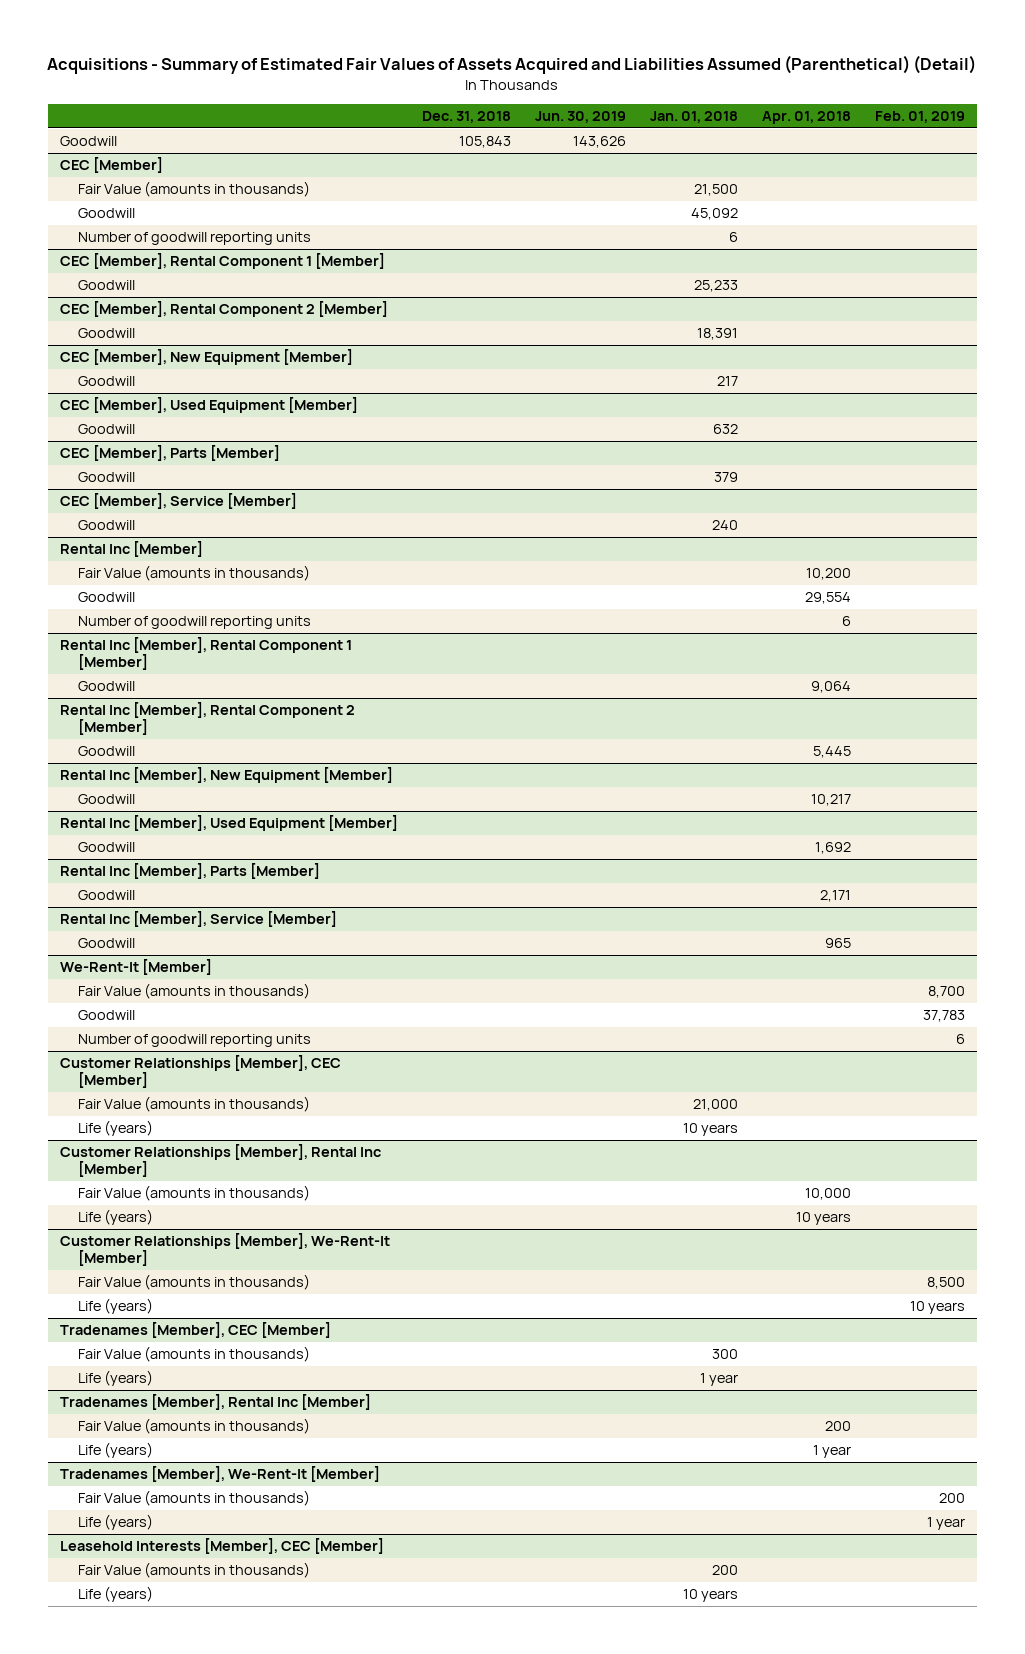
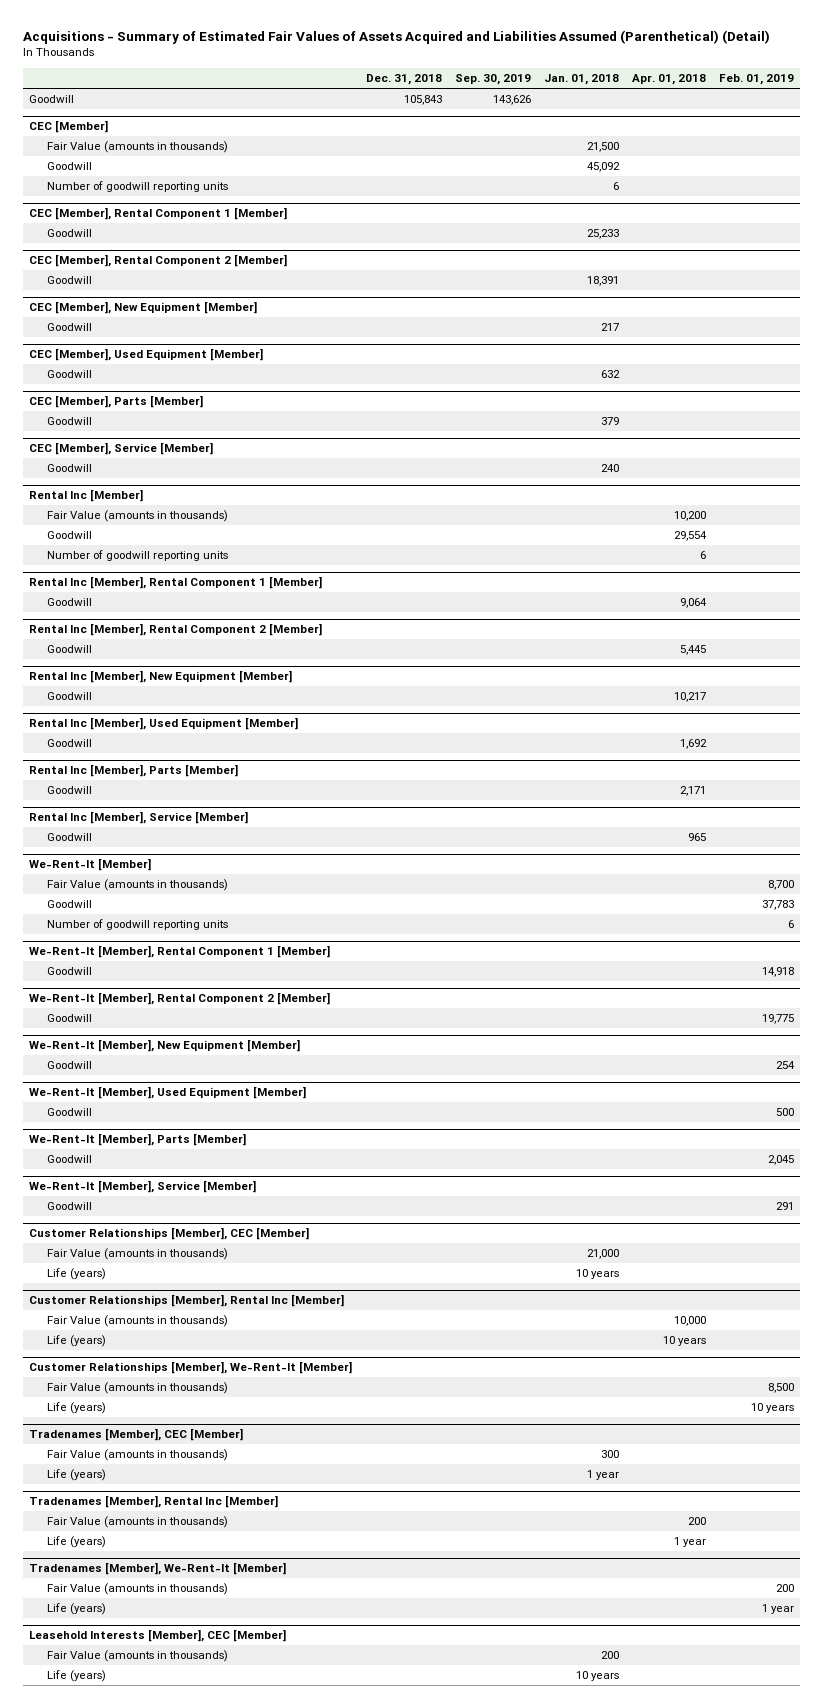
[534,111,626,124] Jun. 30, 2019 -> none
none -> [454,74,531,86] Sep. 30, 2019
none -> [29,945,331,959] We-Rent-It [Member], Rental Component 1 [Member]
none -> [47,967,93,976] Goodwill
none -> [29,992,331,1006] We-Rent-It [Member], Rental Component 2 [Member]
none -> [47,1014,93,1023] Goodwill
none -> [29,1039,301,1053] We-Rent-It [Member], New Equipment [Member]
none -> [47,1061,93,1070] Goodwill
none -> [29,1086,307,1100] We-Rent-It [Member], Used Equipment [Member]
none -> [47,1108,93,1117] Goodwill
none -> [29,1133,247,1147] We-Rent-It [Member], Parts [Member]
none -> [47,1155,93,1164] Goodwill
none -> [29,1180,257,1194] We-Rent-It [Member], Service [Member]
none -> [47,1202,93,1211] Goodwill

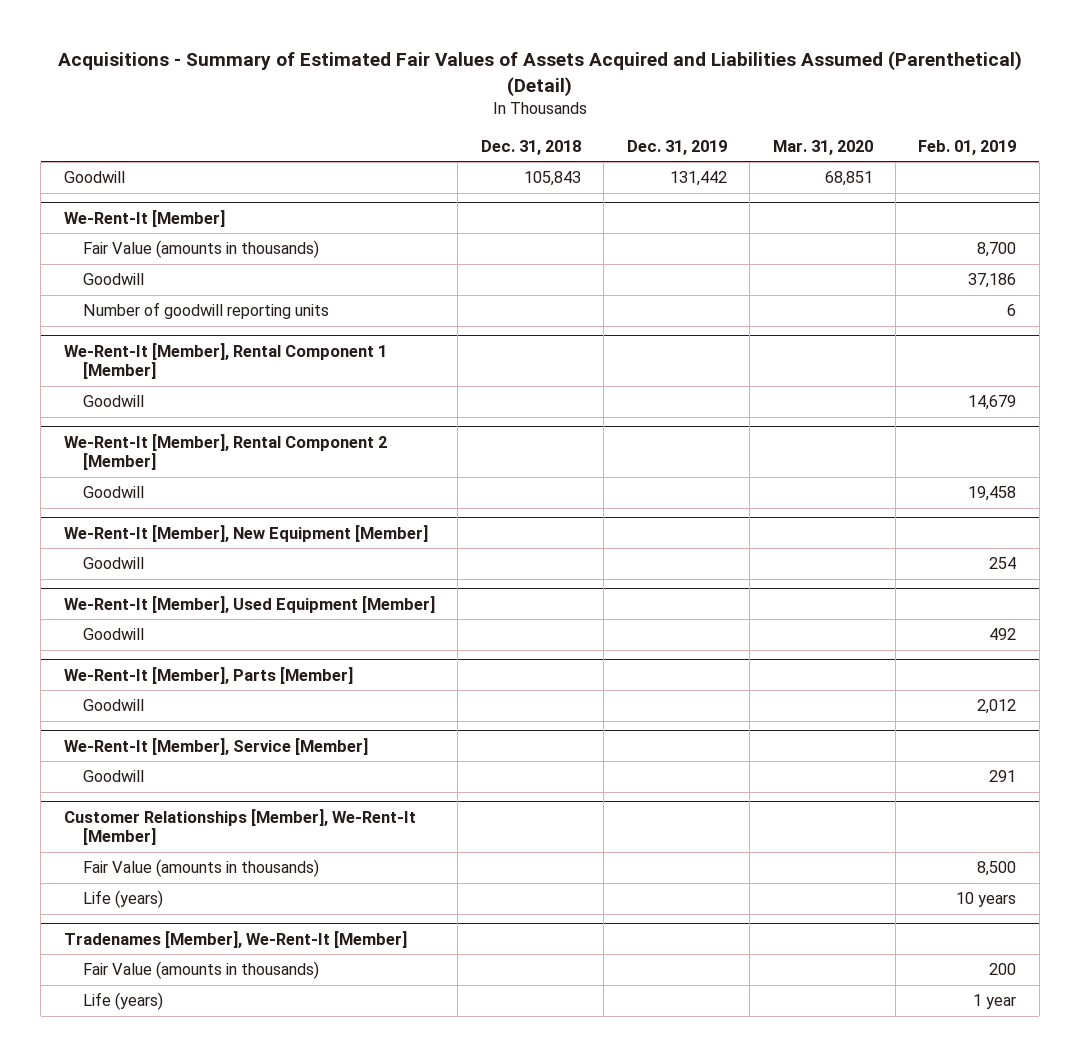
[454,74,531,86] Sep. 30, 2019 -> none
[543,74,619,86] Jan. 01, 2018 -> none
[631,74,706,86] Apr. 01, 2018 -> none
none -> [626,139,727,155] Dec. 31, 2019
none -> [772,139,873,155] Mar. 31, 2020
[29,120,109,134] CEC [Member] -> none
[47,141,229,154] Fair Value (amounts in thousands) -> none
[47,162,93,171] Goodwill -> none
[47,181,229,193] Number of goodwill reporting units -> none
[29,207,288,221] CEC [Member], Rental Component 1 [Member] -> none
[47,229,93,238] Goodwill -> none
[29,254,288,268] CEC [Member], Rental Component 2 [Member] -> none
[47,276,93,285] Goodwill -> none
[29,301,258,315] CEC [Member], New Equipment [Member] -> none
[47,323,93,332] Goodwill -> none
[29,348,264,362] CEC [Member], Used Equipment [Member] -> none
[47,370,93,379] Goodwill -> none
[29,395,204,409] CEC [Member], Parts [Member] -> none
[47,417,93,426] Goodwill -> none
[29,442,214,456] CEC [Member], Service [Member] -> none
[47,464,93,473] Goodwill -> none
[29,489,144,503] Rental Inc [Member] -> none
[47,510,229,523] Fair Value (amounts in thousands) -> none
[47,531,93,540] Goodwill -> none
[47,550,229,562] Number of goodwill reporting units -> none
[29,576,323,590] Rental Inc [Member], Rental Component 1 [Member] -> none
[47,598,93,607] Goodwill -> none
[29,623,323,637] Rental Inc [Member], Rental Component 2 [Member] -> none
[47,645,93,654] Goodwill -> none
[29,670,293,684] Rental Inc [Member], New Equipment [Member] -> none
[47,692,93,701] Goodwill -> none
[29,717,299,731] Rental Inc [Member], Used Equipment [Member] -> none
[47,739,93,748] Goodwill -> none
[29,764,239,778] Rental Inc [Member], Parts [Member] -> none
[47,786,93,795] Goodwill -> none
[29,811,249,825] Rental Inc [Member], Service [Member] -> none
[47,833,93,842] Goodwill -> none
[761,900,794,911] 37,783 -> [968,273,1017,289] 37,186
[761,967,794,978] 14,918 -> [968,395,1017,411] 14,679
[761,1014,794,1025] 19,775 -> [968,486,1017,502] 19,458
[775,1108,794,1117] 500 -> [989,628,1017,641] 492
[767,1155,794,1166] 2,045 -> [977,699,1017,715] 2,012
[29,1227,310,1241] Customer Relationships [Member], CEC [Member] -> none
[47,1248,229,1261] Fair Value (amounts in thousands) -> none
[47,1268,107,1281] Life (years) -> none
[29,1294,345,1308] Customer Relationships [Member], Rental Inc [Member] -> none
[47,1315,229,1328] Fair Value (amounts in thousands) -> none
[47,1335,107,1348] Life (years) -> none
[29,1428,244,1442] Tradenames [Member], CEC [Member] -> none
[47,1449,229,1462] Fair Value (amounts in thousands) -> none
[47,1469,107,1482] Life (years) -> none
[29,1495,279,1509] Tradenames [Member], Rental Inc [Member] -> none
[47,1516,229,1529] Fair Value (amounts in thousands) -> none
[47,1536,107,1549] Life (years) -> none
[29,1629,287,1643] Leasehold Interests [Member], CEC [Member] -> none
[47,1650,229,1663] Fair Value (amounts in thousands) -> none
[47,1670,107,1683] Life (years) -> none

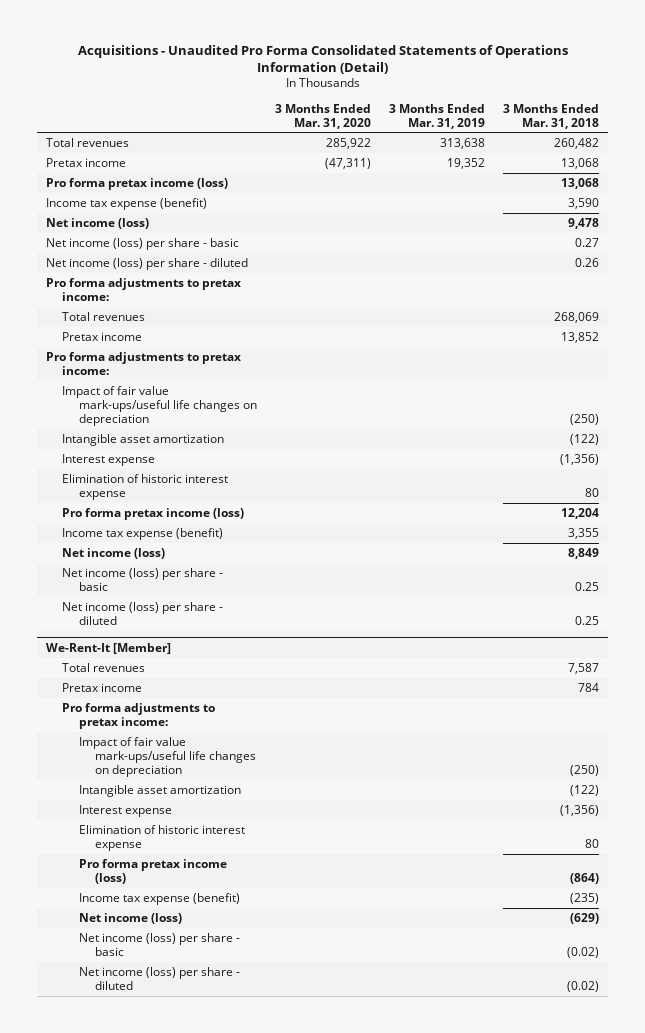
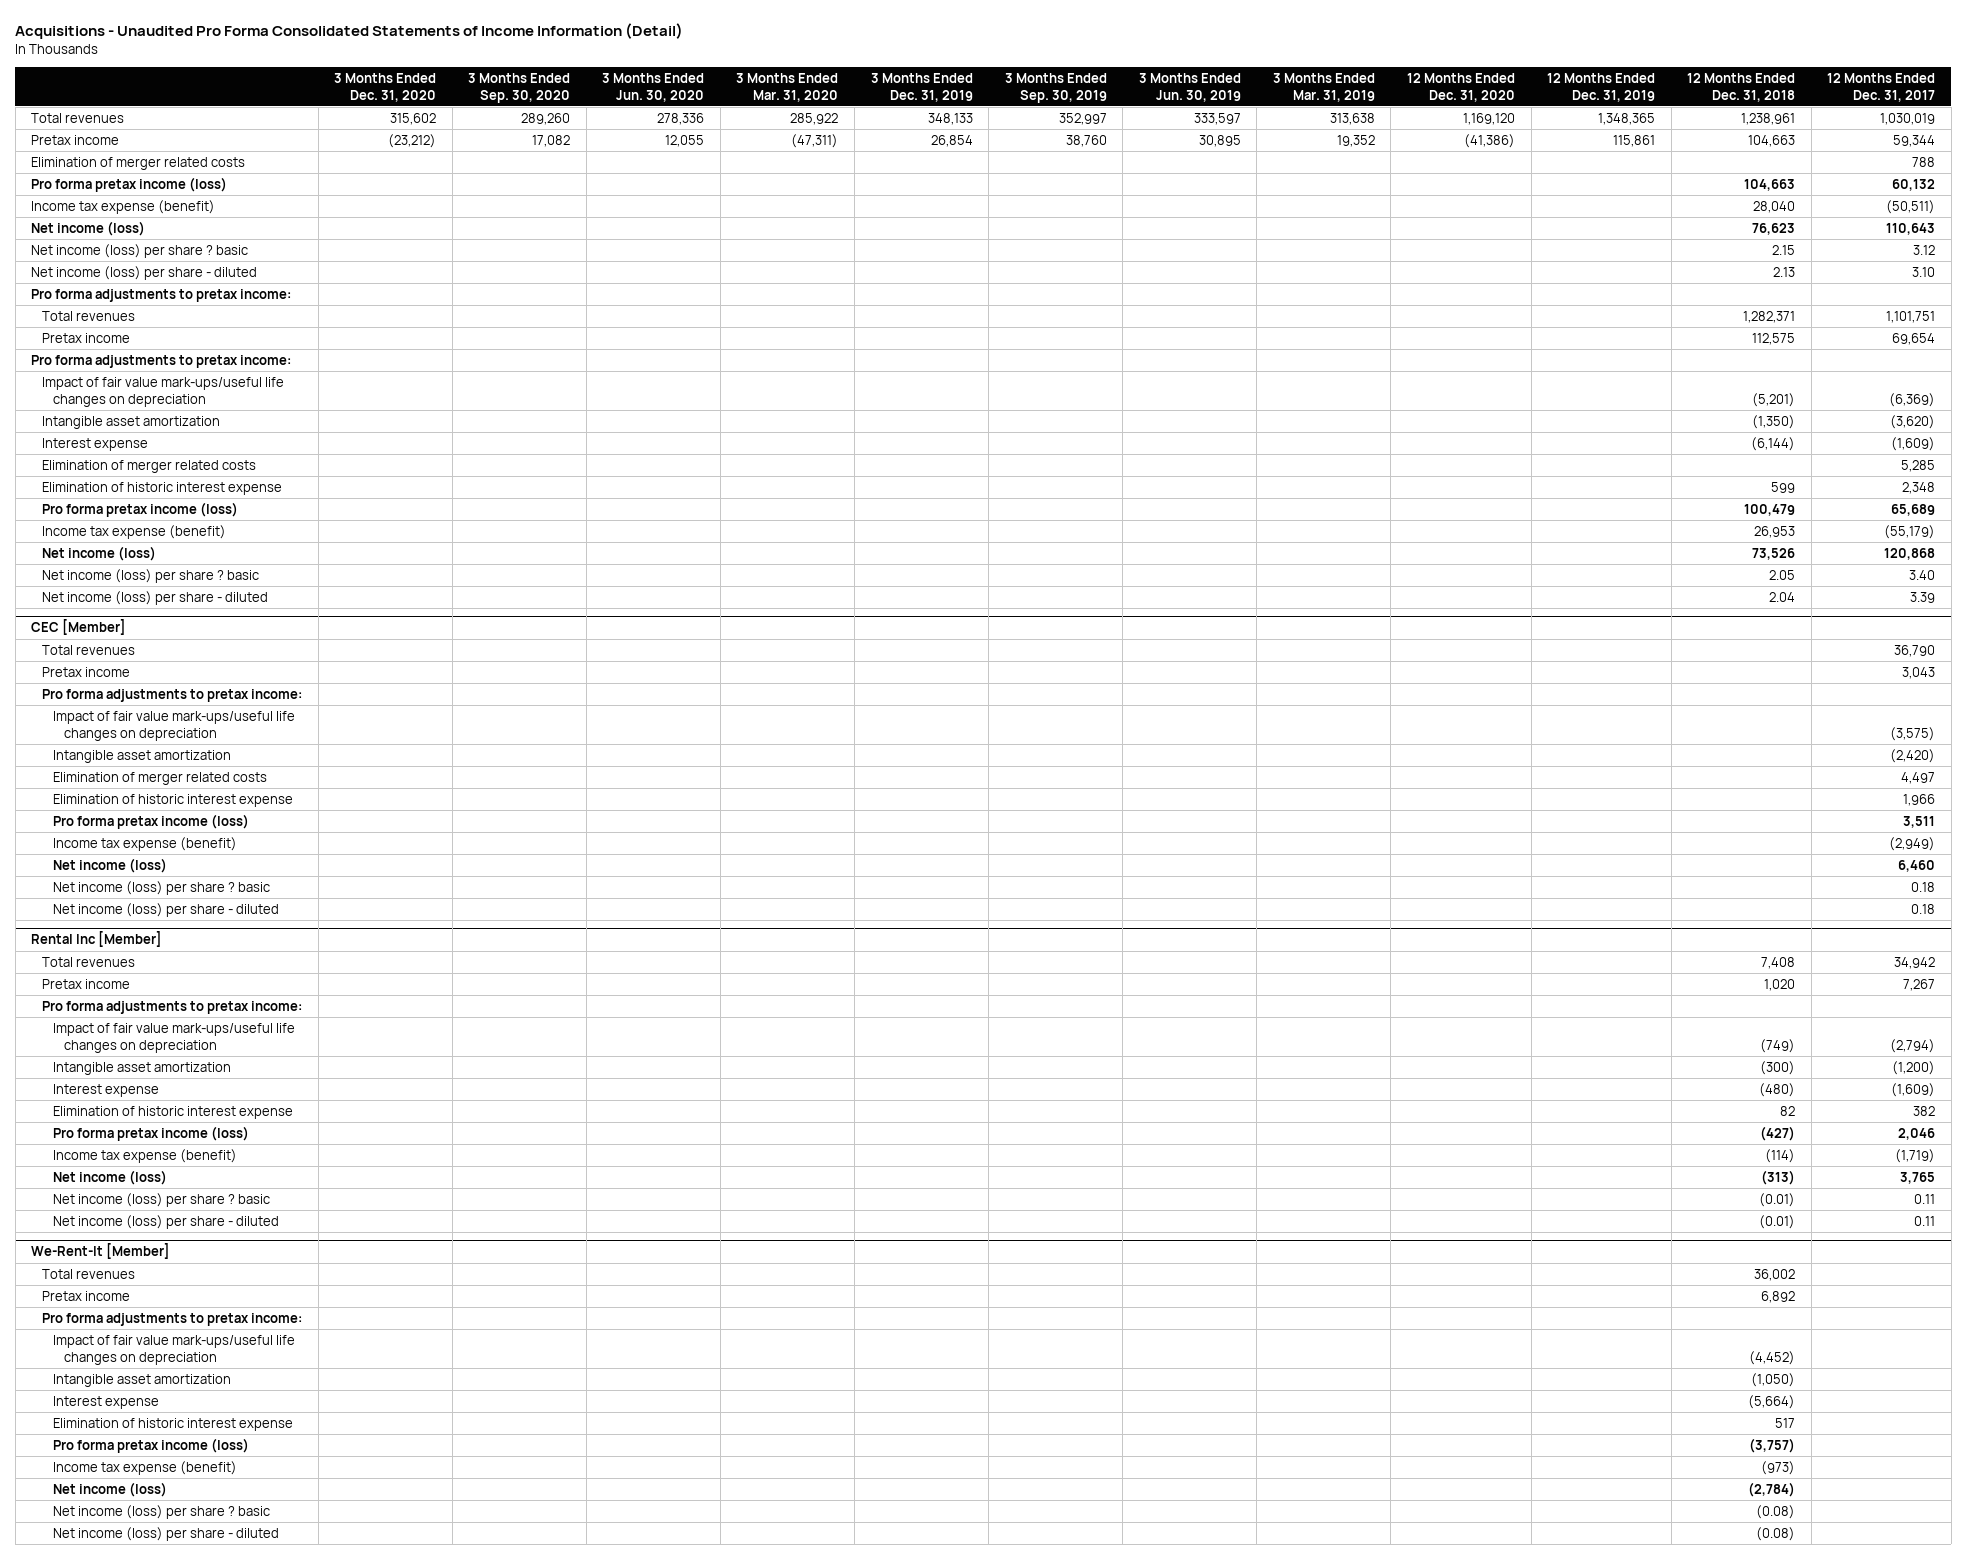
[77,44,568,75] Acquisitions - Unaudited Pro Forma Consolidated Statements of Operations Information (Detail) -> [15,22,684,39] Acquisitions - Unaudited Pro Forma Consolidated Statements of Income Information (Detail)
[503,103,600,129] 3 Months Ended Mar. 31, 2018 -> none
none -> [334,72,437,102] 3 Months Ended Dec. 31, 2020
none -> [468,72,571,103] 3 Months Ended Sep. 30, 2020
none -> [602,72,705,102] 3 Months Ended Jun. 30, 2020
none -> [870,72,973,102] 3 Months Ended Dec. 31, 2019
none -> [1004,72,1107,103] 3 Months Ended Sep. 30, 2019
none -> [1138,72,1241,102] 3 Months Ended Jun. 30, 2019
none -> [1406,72,1515,102] 12 Months Ended Dec. 31, 2020
none -> [1547,72,1656,102] 12 Months Ended Dec. 31, 2019
none -> [1687,72,1796,102] 12 Months Ended Dec. 31, 2018
none -> [1827,72,1936,102] 12 Months Ended Dec. 31, 2017
none -> [31,156,246,170] Elimination of merger related costs
[46,237,240,250] Net income (loss) per share - basic -> [31,243,249,258] Net income (loss) per share ? basic
none -> [42,459,257,473] Elimination of merger related costs
[62,567,224,591] Net income (loss) per share - basic -> [42,568,260,583] Net income (loss) per share ? basic
none -> [31,619,127,636] CEC [Member]
none -> [42,644,136,655] Total revenues
none -> [42,666,131,677] Pretax income
none -> [42,688,303,702] Pro forma adjustments to pretax income:
none -> [52,710,295,741] Impact of fair value mark-ups/useful life changes on depreciation
none -> [52,749,231,763] Intangible asset amortization
none -> [52,771,267,785] Elimination of merger related costs
none -> [52,793,293,807] Elimination of historic interest expense
none -> [52,813,249,829] Pro forma pretax income (loss)
none -> [52,836,237,851] Income tax expense (benefit)
none -> [52,857,167,873] Net income (loss)
none -> [52,880,270,895] Net income (loss) per share ? basic
none -> [52,902,279,917] Net income (loss) per share - diluted
none -> [31,931,163,948] Rental Inc [Member]
none -> [42,956,136,967] Total revenues
none -> [42,978,131,989] Pretax income
none -> [42,1000,303,1014] Pro forma adjustments to pretax income:
none -> [52,1022,295,1053] Impact of fair value mark-ups/useful life changes on depreciation
none -> [52,1061,231,1075] Intangible asset amortization
none -> [52,1083,159,1097] Interest expense
none -> [52,1105,293,1119] Elimination of historic interest expense
none -> [52,1125,249,1141] Pro forma pretax income (loss)
none -> [52,1148,237,1163] Income tax expense (benefit)
none -> [52,1169,167,1185] Net income (loss)
none -> [52,1192,270,1207] Net income (loss) per share ? basic
none -> [52,1214,279,1229] Net income (loss) per share - diluted
[78,932,240,956] Net income (loss) per share - basic -> [52,1504,270,1519] Net income (loss) per share ? basic

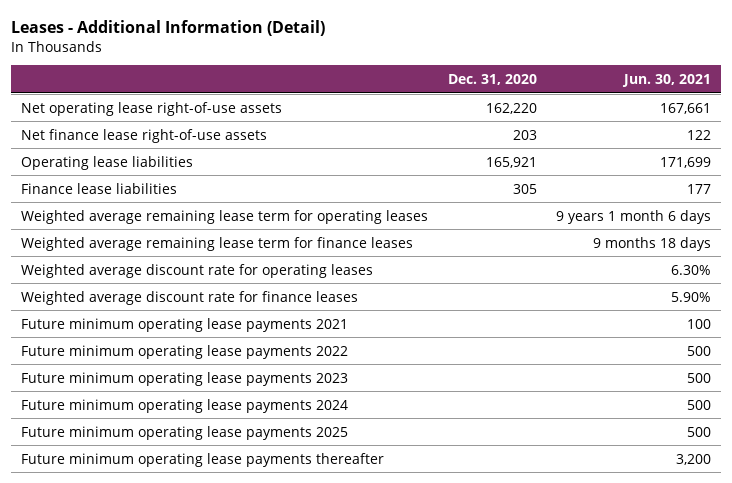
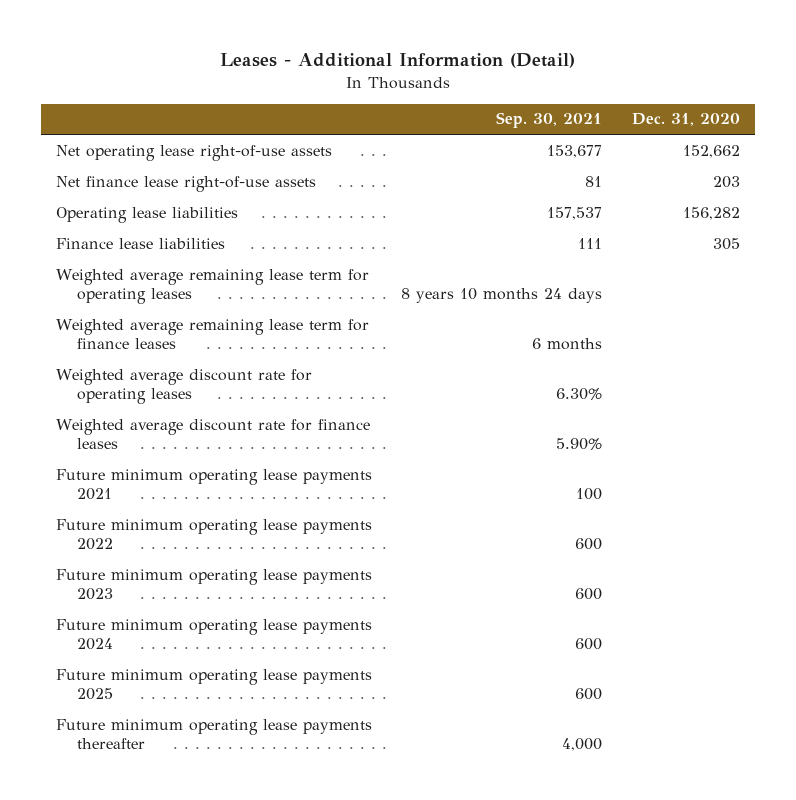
[622,73,712,87] Jun. 30, 2021 -> none
none -> [496,112,603,129] Sep. 30, 2021
[485,102,537,114] 162,220 -> [682,144,740,158] 152,662
[485,156,537,168] 165,921 -> [682,206,740,220] 156,282

